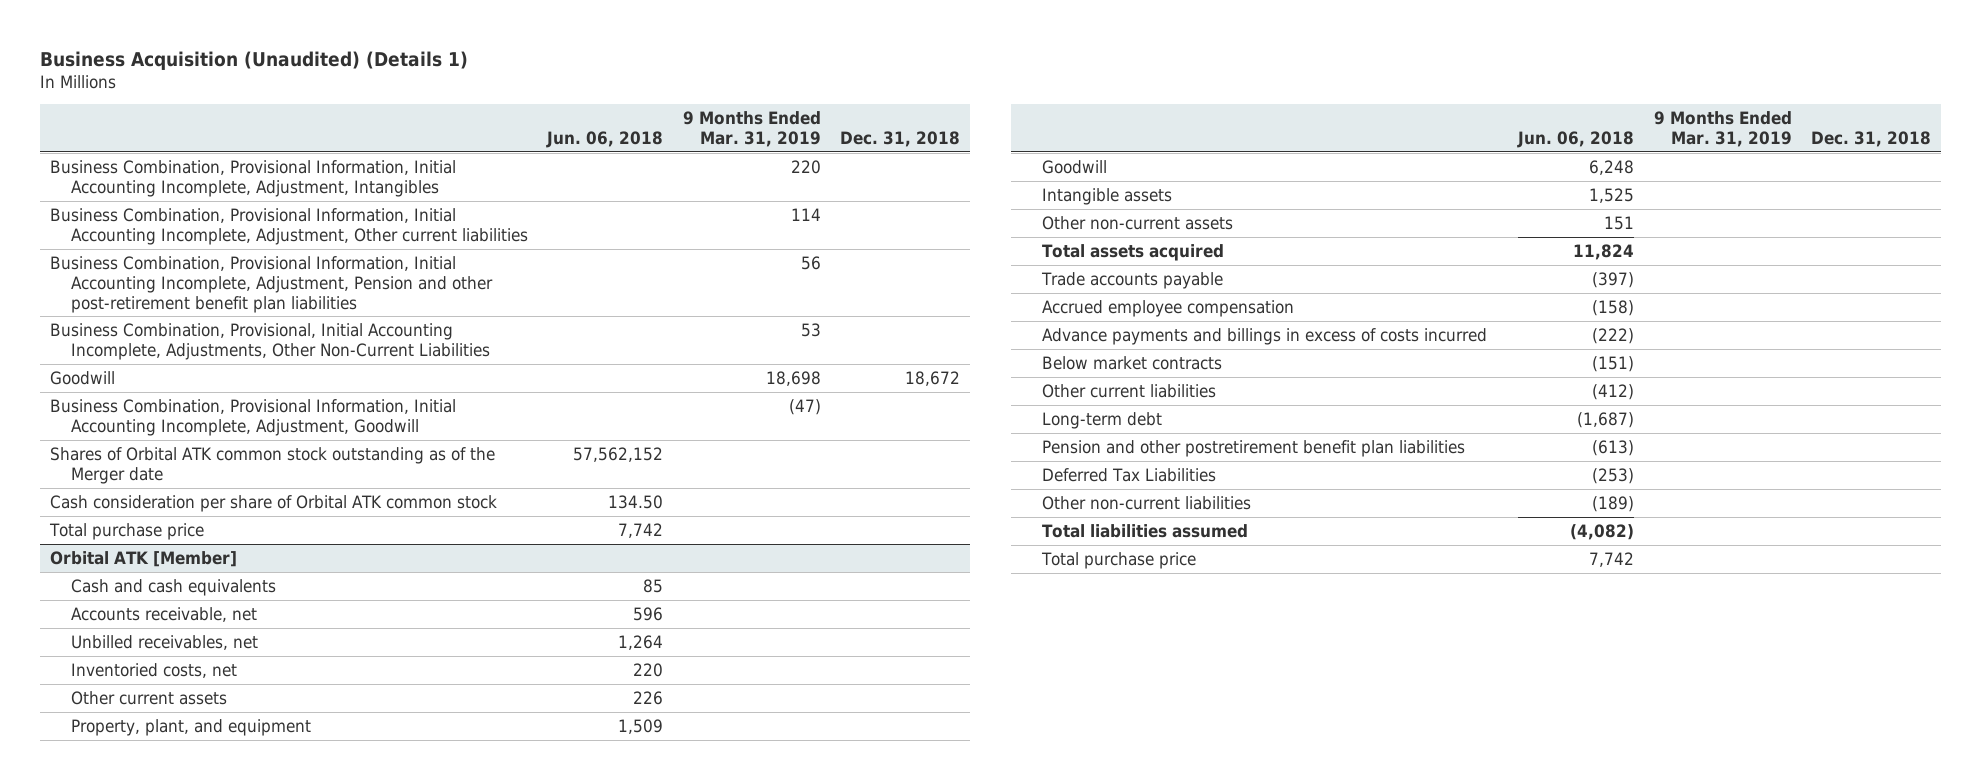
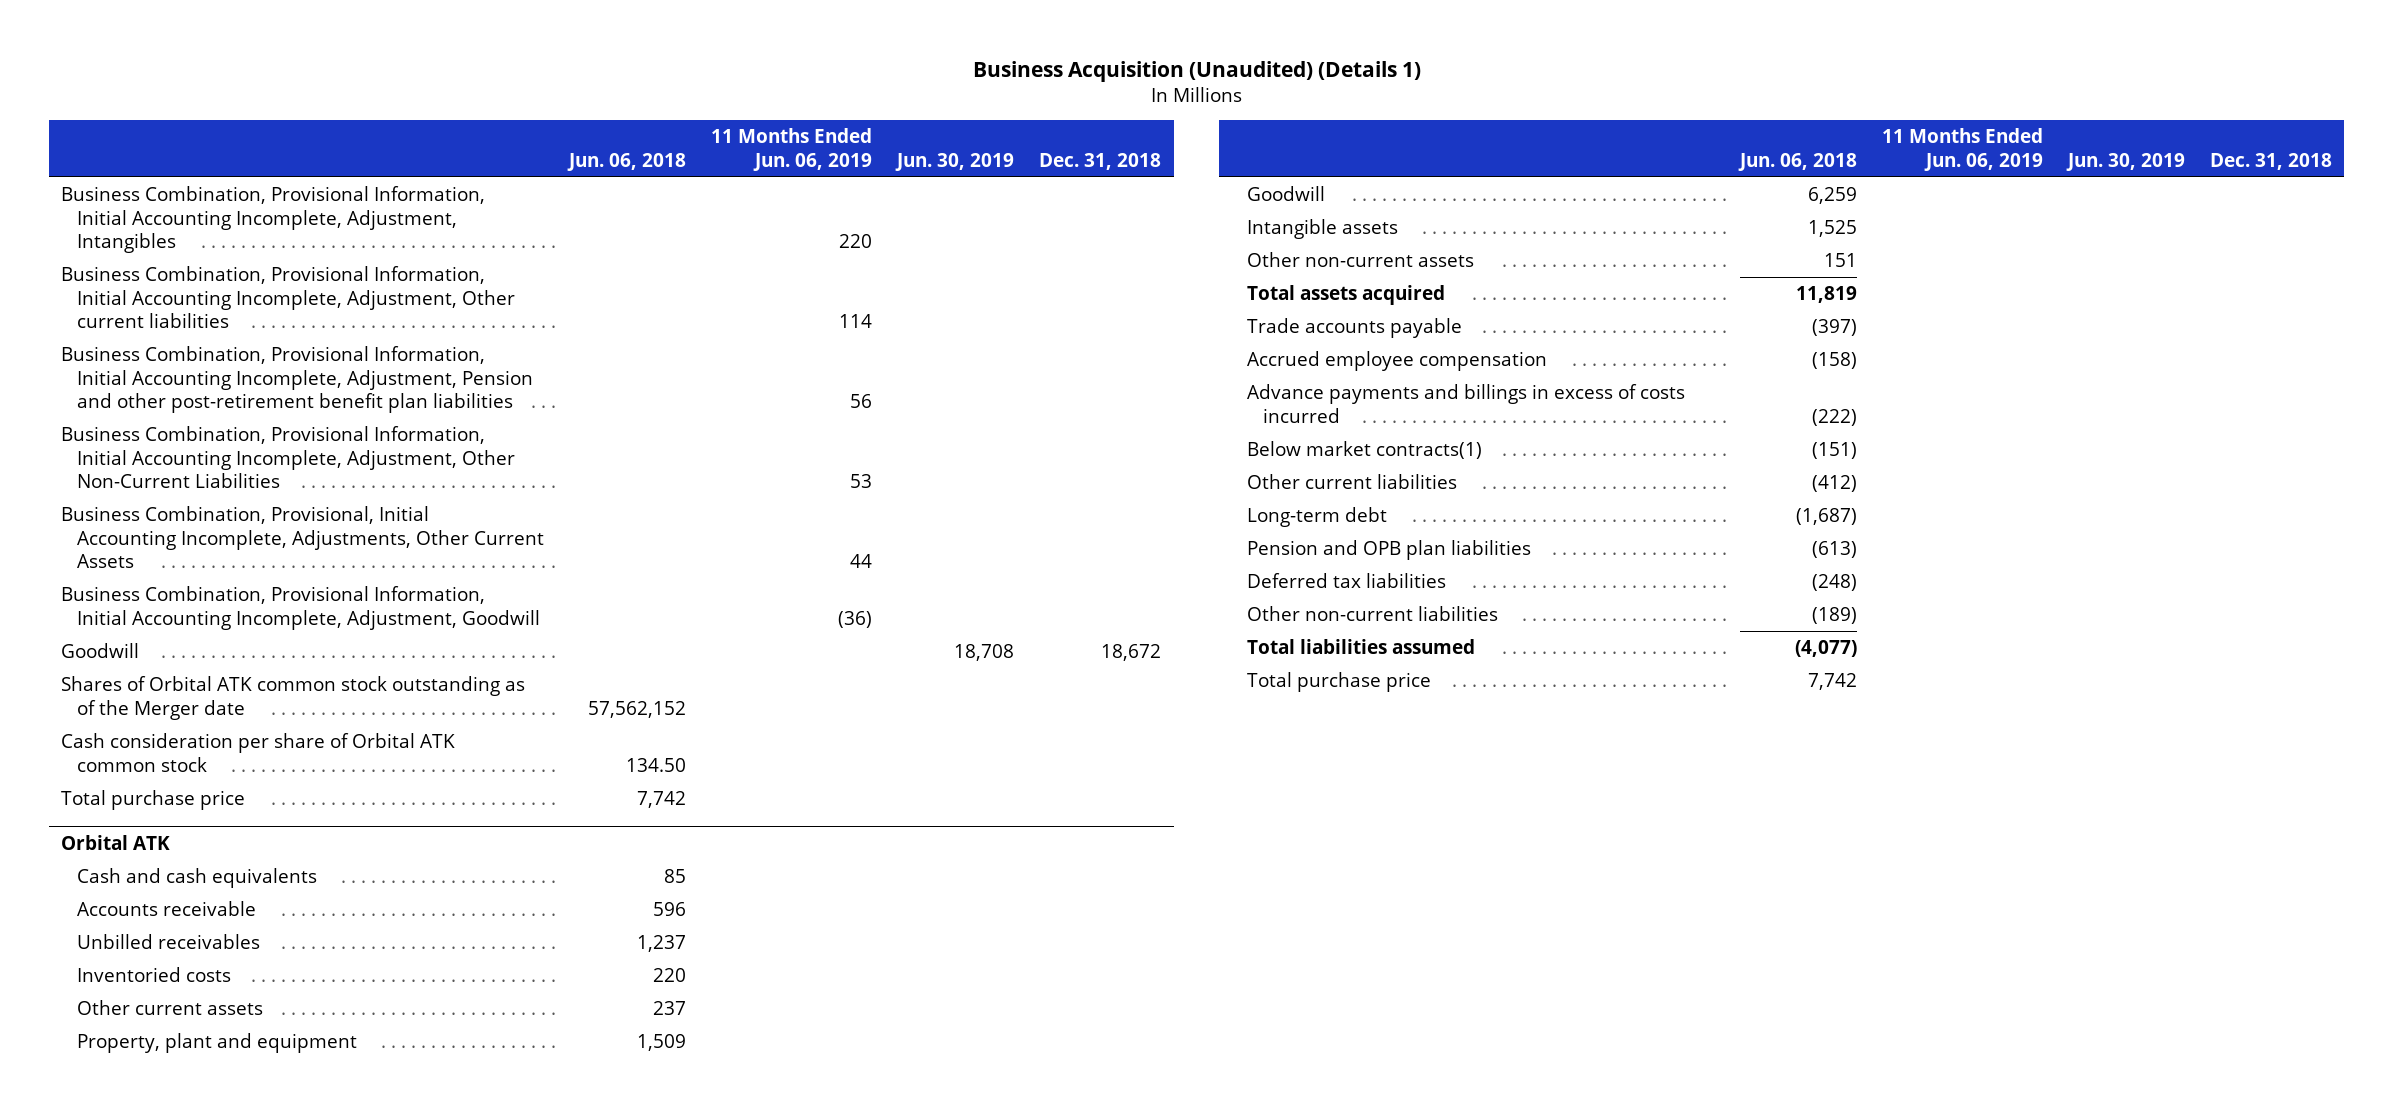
[682,111,821,148] 9 Months Ended Mar. 31, 2019 -> none
none -> [710,128,872,171] 11 Months Ended Jun. 06, 2019
none -> [894,152,1014,171] Jun. 30, 2019
[49,322,490,360] Business Combination, Provisional, Initial Accounting Incomplete, Adjustments, Other Non-Current Liabilities -> [61,425,515,489] Business Combination, Provisional Information, Initial Accounting Incomplete, Adjustment, Other Non-Current Liabilities
none -> [61,505,544,569] Business Combination, Provisional, Initial Accounting Incomplete, Adjustments, Other Current Assets
[49,370,115,385] Goodwill -> [61,642,140,658] Goodwill
[49,550,237,567] Orbital ATK [Member] -> [61,834,171,850] Orbital ATK
[70,606,257,622] Accounts receivable, net -> [76,900,256,916] Accounts receivable
[70,634,258,650] Unbilled receivables, net -> [76,933,260,949] Unbilled receivables
[618,634,664,650] 1,264 -> [636,934,686,952] 1,237
[70,662,237,678] Inventoried costs, net -> [76,966,231,982] Inventoried costs
[633,690,664,705] 226 -> [652,1000,686,1015] 237
[70,718,311,736] Property, plant, and equipment -> [76,1032,357,1053] Property, plant and equipment
[1589,159,1635,175] 6,248 -> [1807,186,1857,204] 6,259
[1573,243,1635,260] 11,824 -> [1795,285,1857,303] 11,819
[1041,355,1222,370] Below market contracts -> [1247,440,1483,459] Below market contracts(1)
[1041,439,1465,457] Pension and other postretirement benefit plan liabilities -> [1247,539,1532,560] Pension and OPB plan liabilities
[1041,467,1216,482] Deferred Tax Liabilities -> [1247,572,1447,588] Deferred tax liabilities
[1592,467,1635,484] (253) -> [1811,573,1857,591] (248)
[1570,523,1635,540] (4,082) -> [1794,639,1857,657] (4,077)

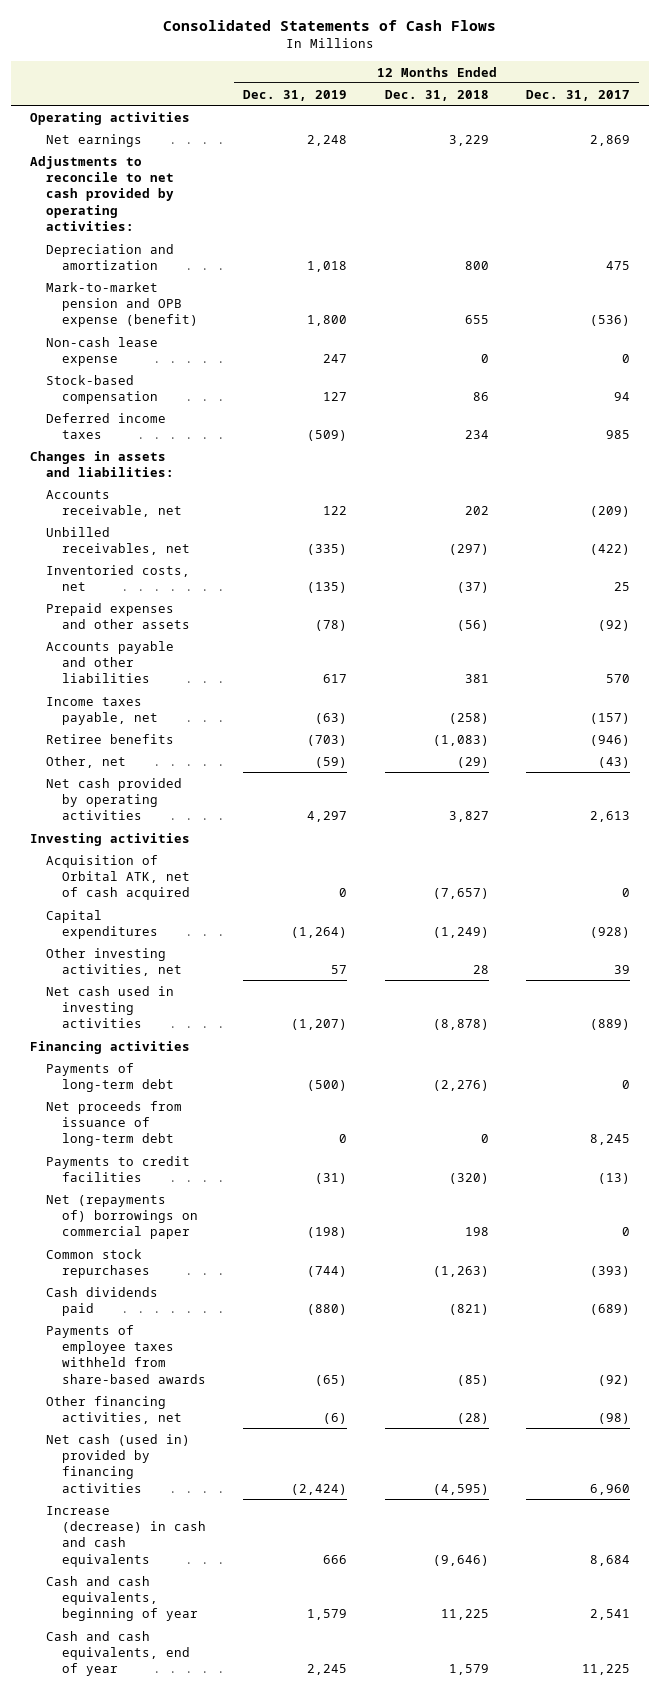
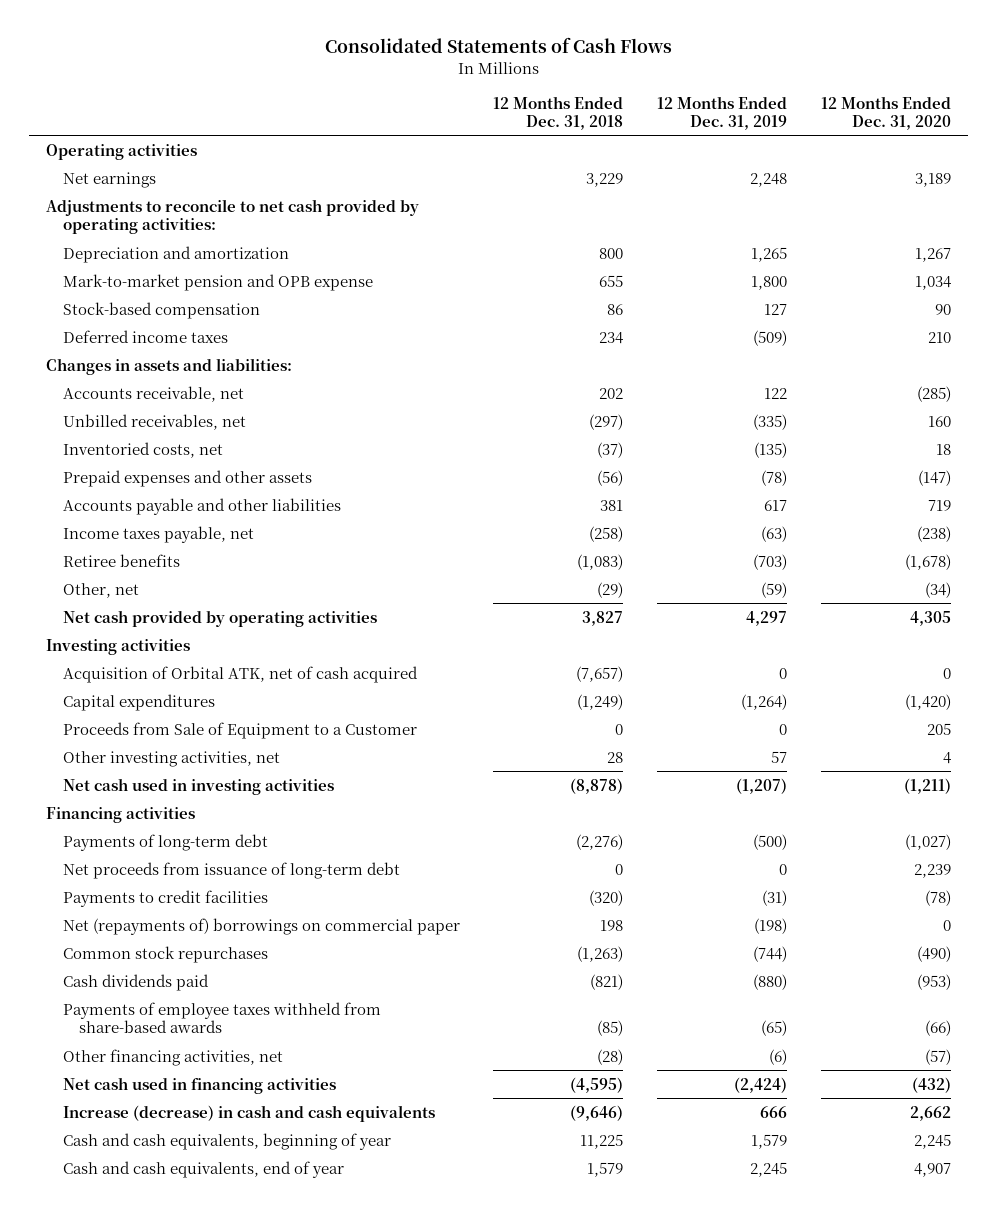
[525,89,630,101] Dec. 31, 2017 -> none
none -> [820,95,951,130] 12 Months Ended Dec. 31, 2020
[46,336,159,367] Non-cash lease expense -> none
[307,261,348,273] 1,018 -> [751,246,788,262] 1,265
[46,281,199,328] Mark-to-market pension and OPB expense (benefit) -> [62,273,373,291] Mark-to-market pension and OPB expense
none -> [62,721,417,739] Proceeds from Sale of Equipment to a Customer
[46,1433,191,1493] Net cash (used in) provided by financing activities -> [62,1076,336,1094] Net cash used in financing activities

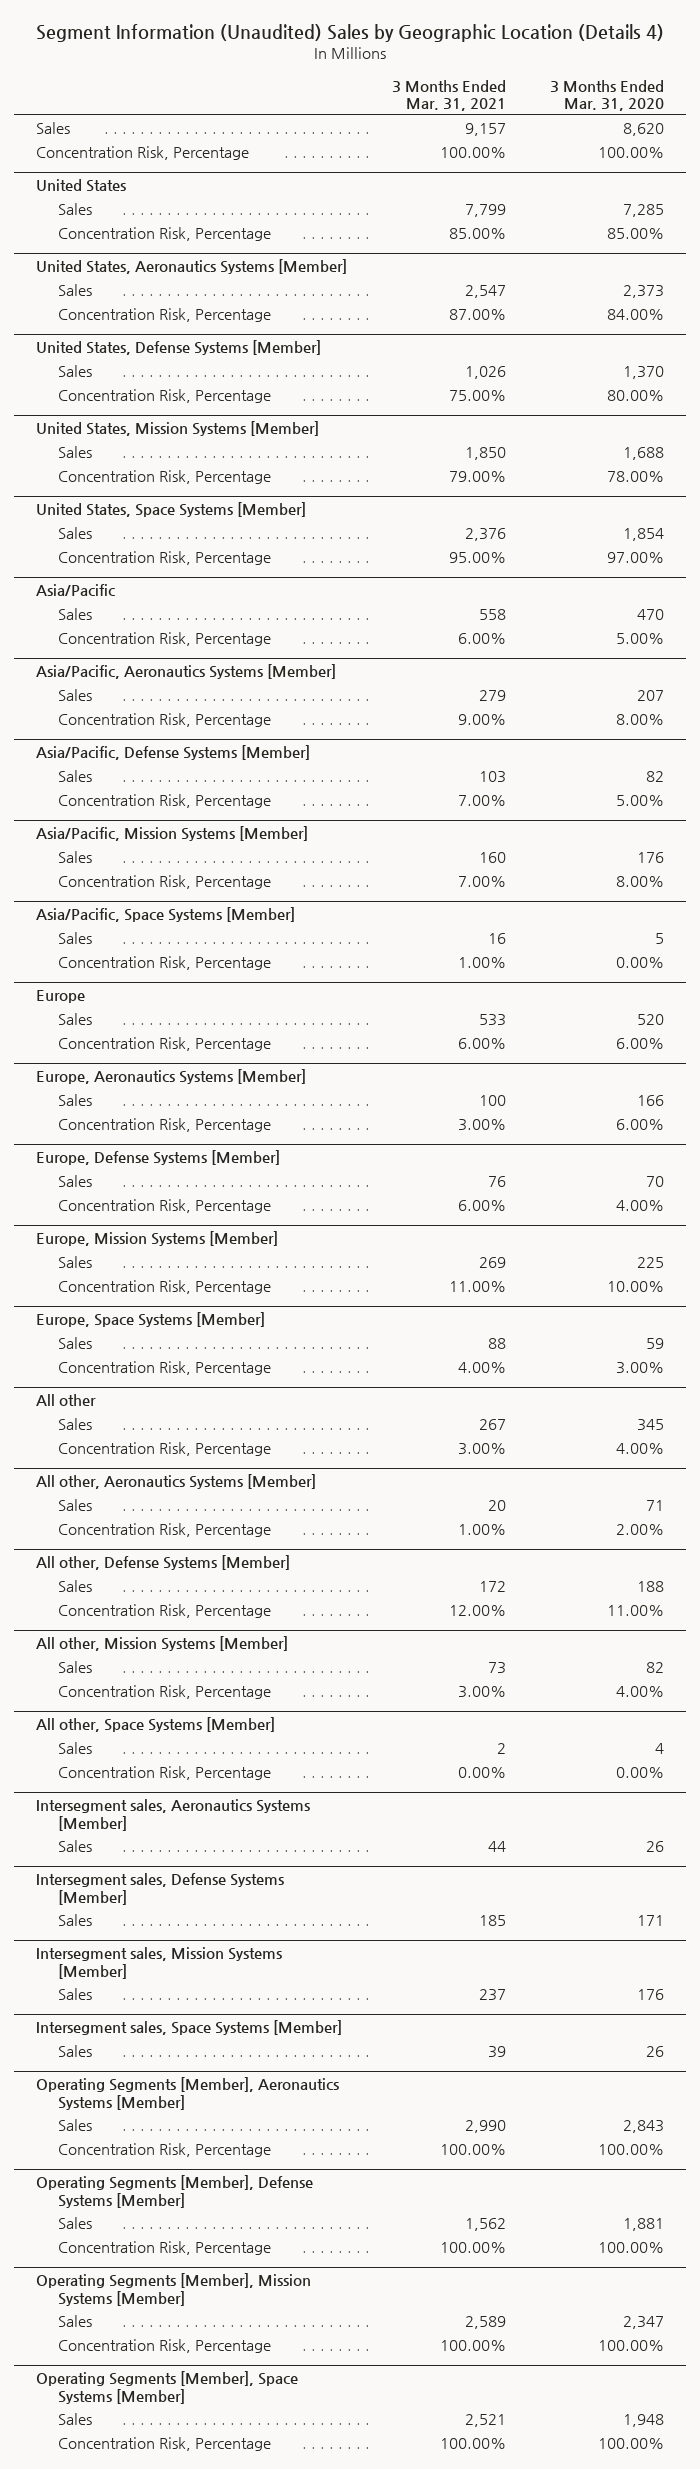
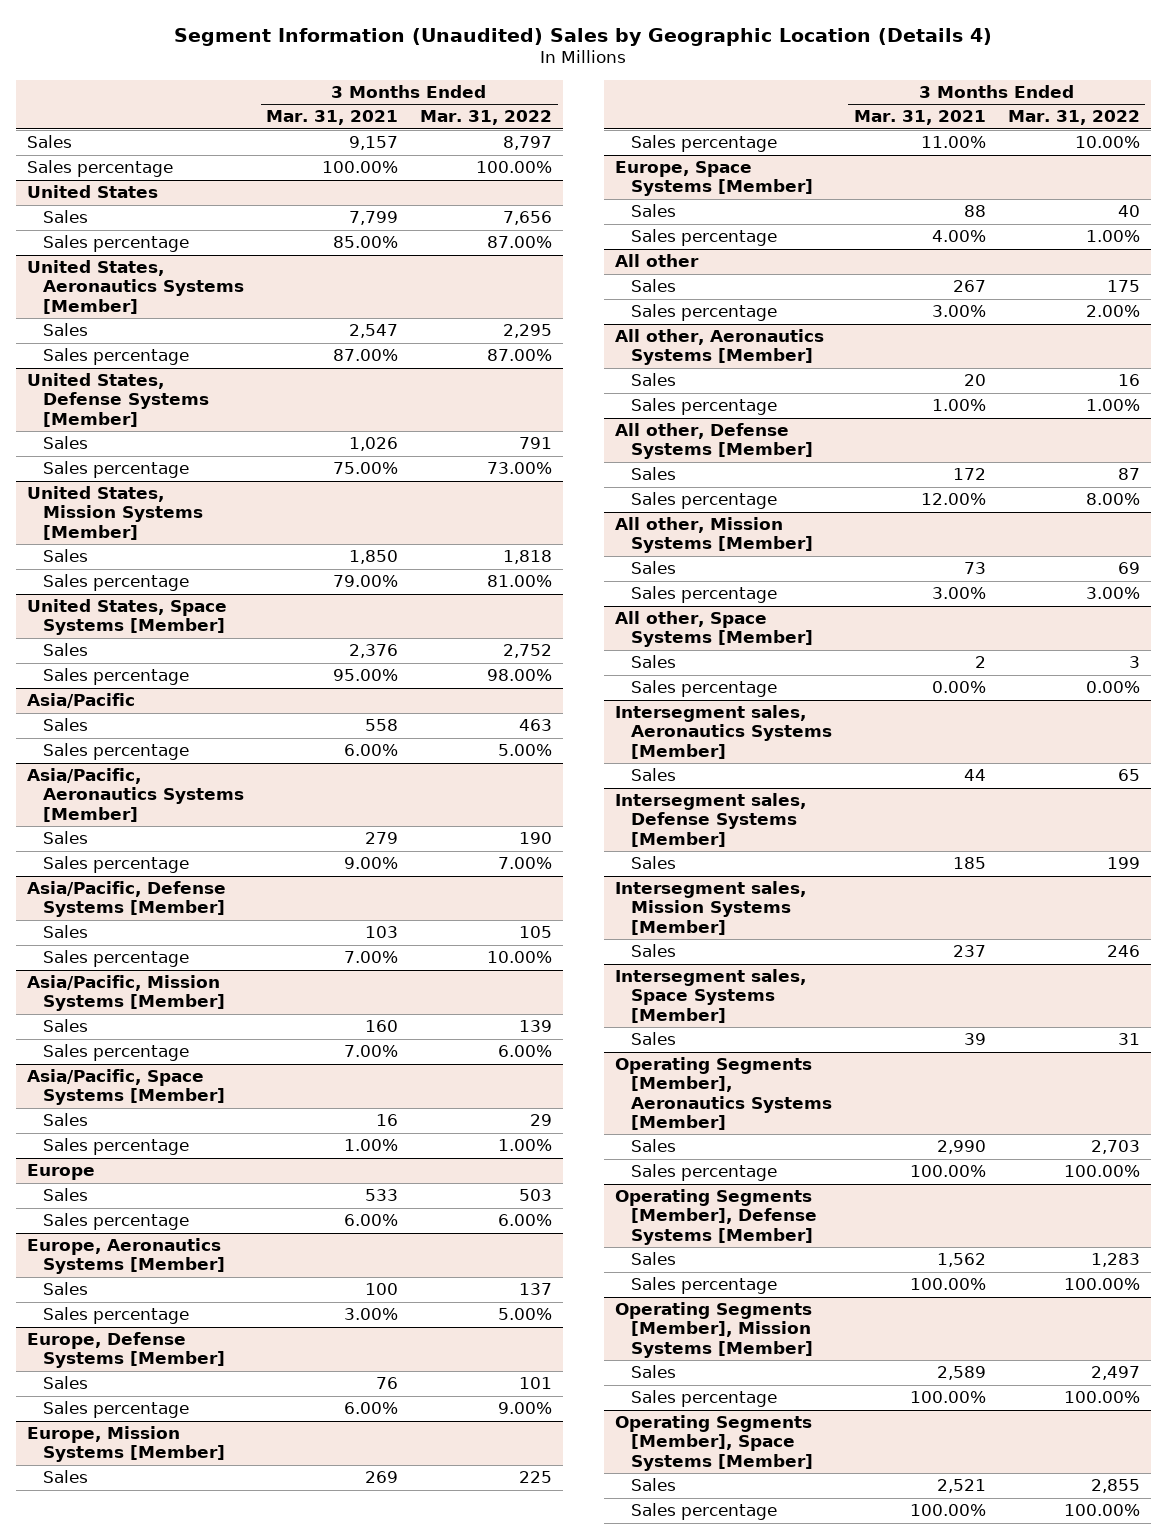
[549,79,664,112] 3 Months Ended Mar. 31, 2020 -> none
none -> [420,110,553,126] Mar. 31, 2022
[36,146,250,161] Concentration Risk, Percentage -> none
none -> [27,160,174,178] Sales percentage
[58,227,272,242] Concentration Risk, Percentage -> none
none -> [43,235,190,253] Sales percentage
[58,308,272,323] Concentration Risk, Percentage -> none
none -> [43,348,190,366] Sales percentage
[58,389,272,404] Concentration Risk, Percentage -> none
none -> [43,461,190,479] Sales percentage
[58,470,272,485] Concentration Risk, Percentage -> none
none -> [43,574,190,592] Sales percentage
[58,551,272,566] Concentration Risk, Percentage -> none
none -> [43,668,190,686] Sales percentage
[58,632,272,647] Concentration Risk, Percentage -> none
none -> [43,743,190,761] Sales percentage
[58,713,272,728] Concentration Risk, Percentage -> none
none -> [43,856,190,874] Sales percentage
[58,794,272,809] Concentration Risk, Percentage -> none
none -> [43,950,190,968] Sales percentage
[58,875,272,890] Concentration Risk, Percentage -> none
none -> [43,1044,190,1062] Sales percentage
[58,956,272,971] Concentration Risk, Percentage -> none
none -> [43,1138,190,1156] Sales percentage
[58,1037,272,1052] Concentration Risk, Percentage -> none
none -> [43,1213,190,1231] Sales percentage
[58,1118,272,1133] Concentration Risk, Percentage -> none
none -> [43,1307,190,1325] Sales percentage
[58,1199,272,1214] Concentration Risk, Percentage -> none
none -> [43,1401,190,1419] Sales percentage
[58,1280,272,1295] Concentration Risk, Percentage -> none
none -> [630,135,777,153] Sales percentage
[58,1361,272,1376] Concentration Risk, Percentage -> none
none -> [630,229,777,247] Sales percentage
[58,1442,272,1457] Concentration Risk, Percentage -> none
none -> [630,304,777,322] Sales percentage
[58,1523,272,1538] Concentration Risk, Percentage -> none
none -> [630,398,777,416] Sales percentage
[58,1604,272,1619] Concentration Risk, Percentage -> none
none -> [630,492,777,510] Sales percentage
[58,1685,272,1700] Concentration Risk, Percentage -> none
none -> [630,586,777,604] Sales percentage
[58,1766,272,1781] Concentration Risk, Percentage -> none
none -> [630,680,777,698] Sales percentage
[58,2143,272,2158] Concentration Risk, Percentage -> none
none -> [630,1164,777,1182] Sales percentage
[58,2241,272,2256] Concentration Risk, Percentage -> none
none -> [630,1277,777,1295] Sales percentage
[58,2339,272,2354] Concentration Risk, Percentage -> none
none -> [630,1390,777,1408] Sales percentage
[58,2437,272,2452] Concentration Risk, Percentage -> none
none -> [630,1503,777,1521] Sales percentage

